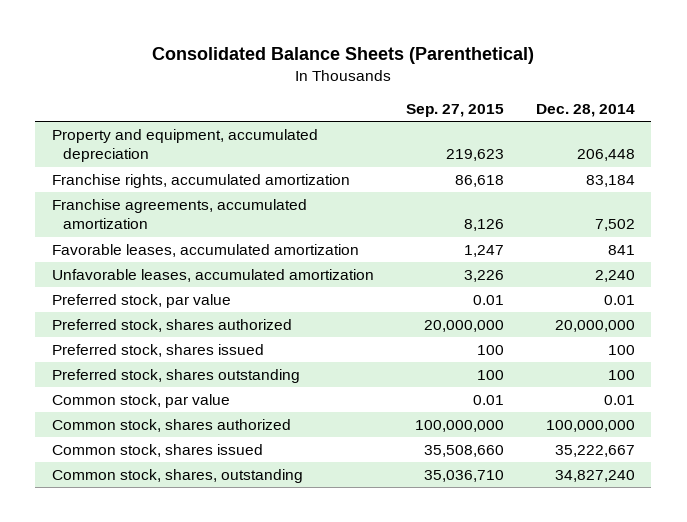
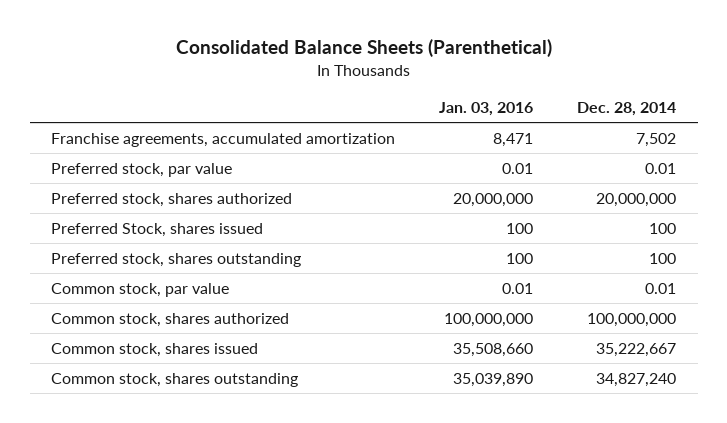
[405,104,504,118] Sep. 27, 2015 -> none
none -> [439,101,534,116] Jan. 03, 2016
[51,129,318,163] Property and equipment, accumulated depreciation -> none
[51,174,350,189] Franchise rights, accumulated amortization -> none
[51,244,359,258] Favorable leases, accumulated amortization -> none
[51,269,374,283] Unfavorable leases, accumulated amortization -> none
[51,344,264,358] Preferred stock, shares issued -> [51,222,264,237] Preferred Stock, shares issued
[51,469,303,484] Common stock, shares, outstanding -> [51,372,299,387] Common stock, shares outstanding

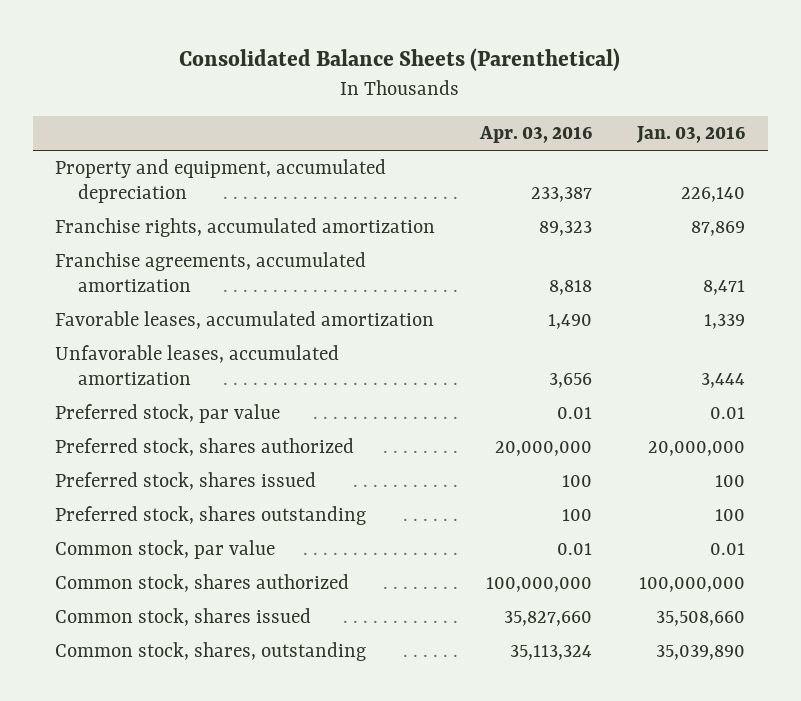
[576,101,676,116] Dec. 28, 2014 -> none
none -> [479,126,593,144] Apr. 03, 2016
none -> [55,159,387,204] Property and equipment, accumulated depreciation
none -> [55,218,436,238] Franchise rights, accumulated amortization
none -> [55,311,435,330] Favorable leases, accumulated amortization
none -> [55,345,340,386] Unfavorable leases, accumulated amortization
[51,222,264,237] Preferred Stock, shares issued -> [55,472,317,491] Preferred stock, shares issued
[51,372,299,387] Common stock, shares outstanding -> [55,642,367,662] Common stock, shares, outstanding

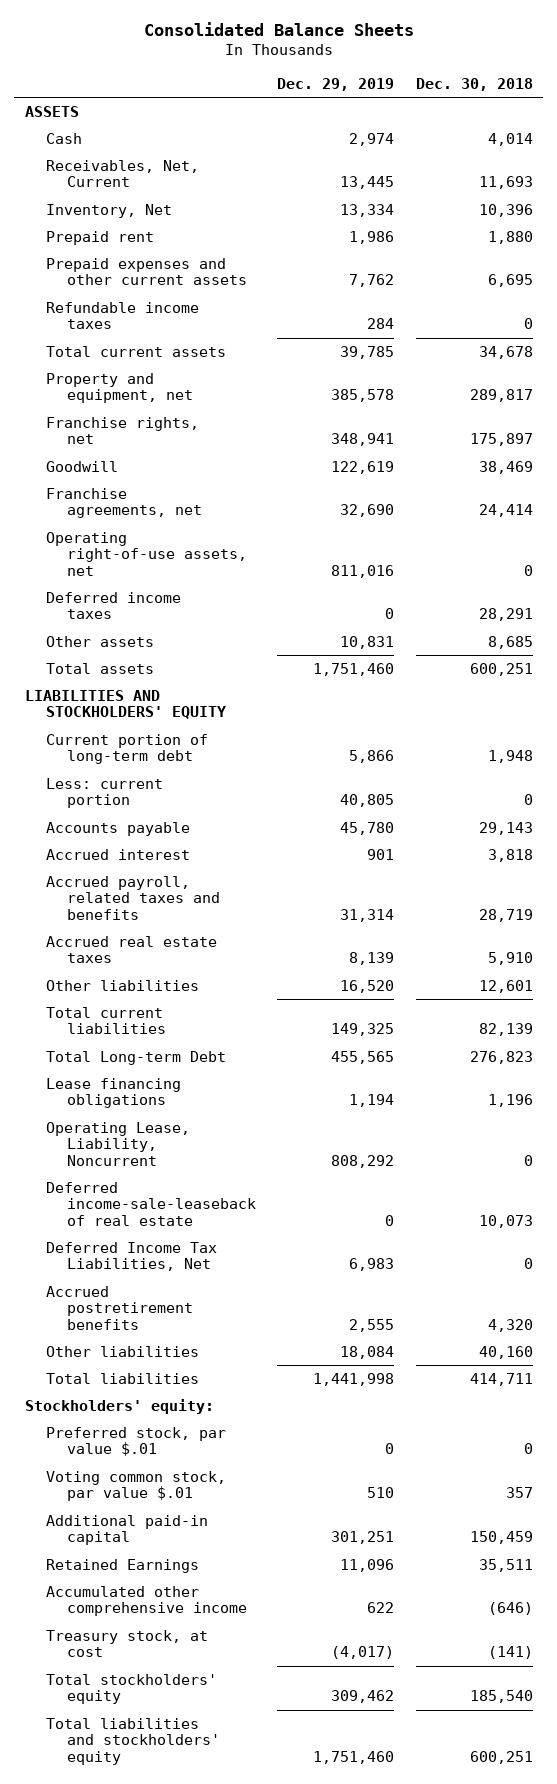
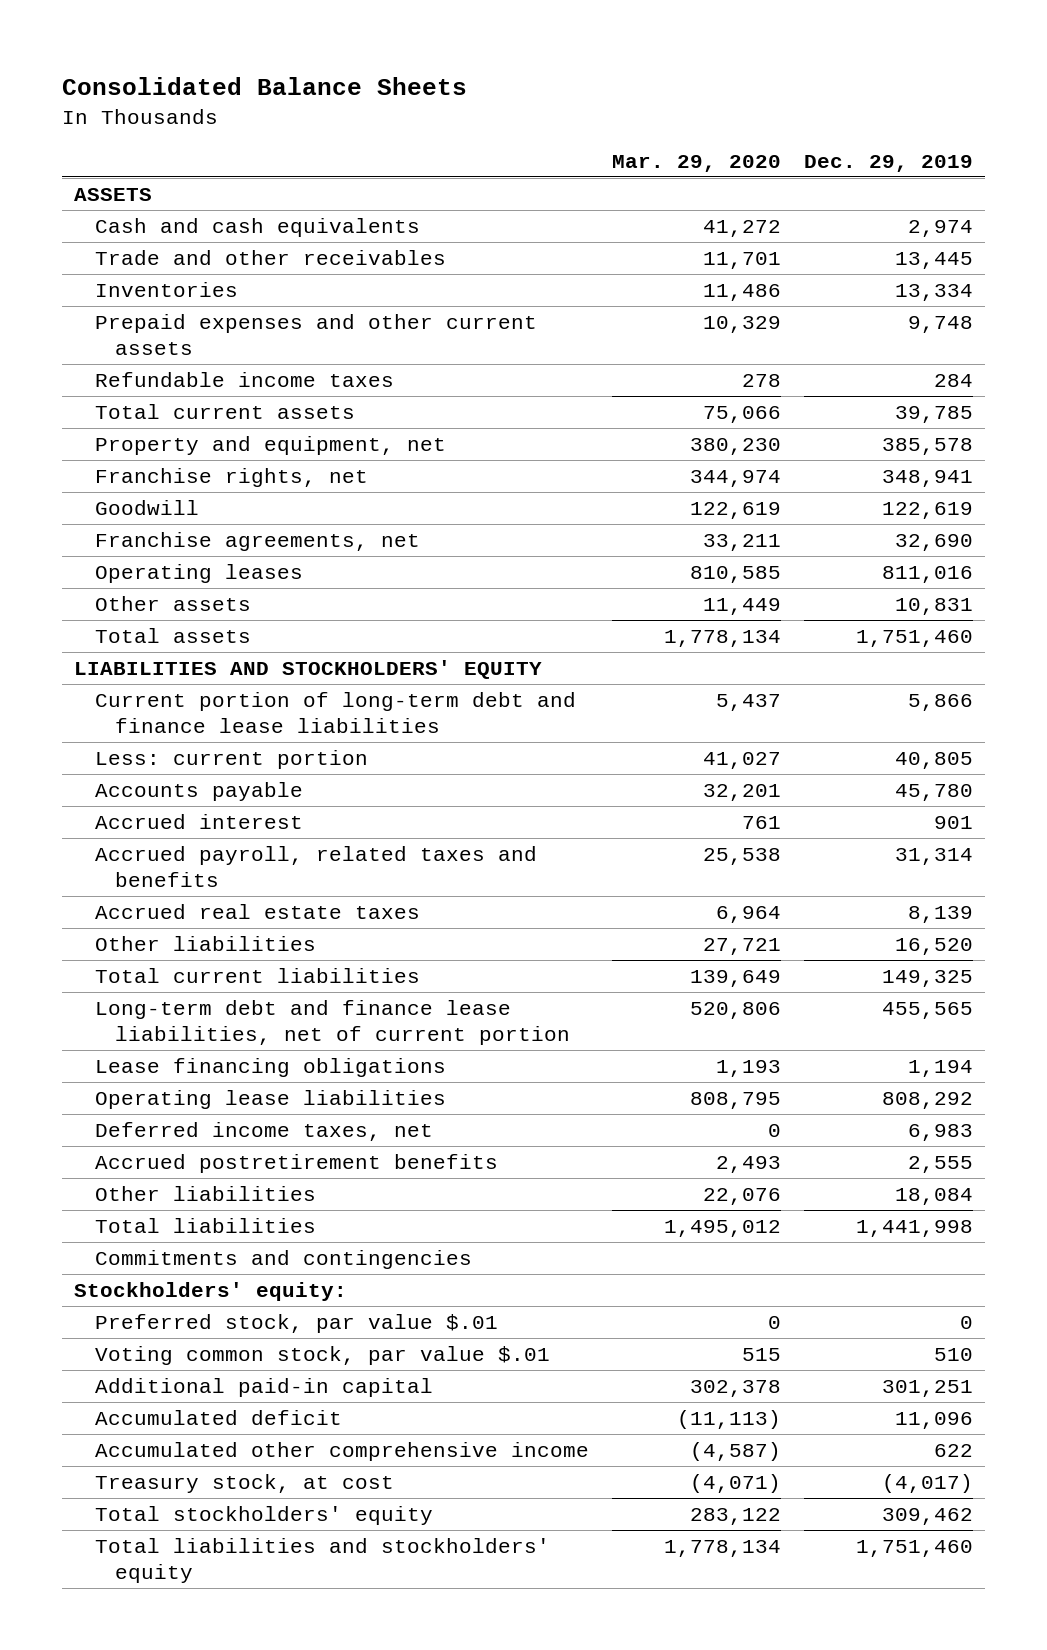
[415,77,533,91] Dec. 30, 2018 -> none
none -> [612,155,782,173] Mar. 29, 2020
[45,230,154,245] Prepaid rent -> none
[45,132,82,144] Cash -> [94,217,420,237] Cash and cash equivalents
[45,159,199,188] Receivables, Net, Current -> [94,249,446,265] Trade and other receivables
[45,203,172,218] Inventory, Net -> [94,281,238,297] Inventories
[349,274,395,288] 7,762 -> [908,315,974,333] 9,748
[45,591,181,620] Deferred income taxes -> none
[45,531,248,576] Operating right-of-use assets, net -> [94,563,303,583] Operating leases
[45,733,208,765] Current portion of long-term debt -> [94,691,576,733] Current portion of long-term debt and finance lease liabilities
[45,1050,226,1065] Total Long-term Debt -> [94,999,571,1045] Long-term debt and finance lease liabilities, net of current portion
[45,1181,257,1226] Deferred income-sale-leaseback of real estate -> none
[45,1121,190,1166] Operating Lease, Liability, Noncurrent -> [94,1089,446,1109] Operating lease liabilities
[45,1241,217,1272] Deferred Income Tax Liabilities, Net -> [94,1121,433,1141] Deferred income taxes, net
none -> [94,1249,472,1269] Commitments and contingencies
[45,1558,199,1573] Retained Earnings -> [94,1409,342,1425] Accumulated deficit

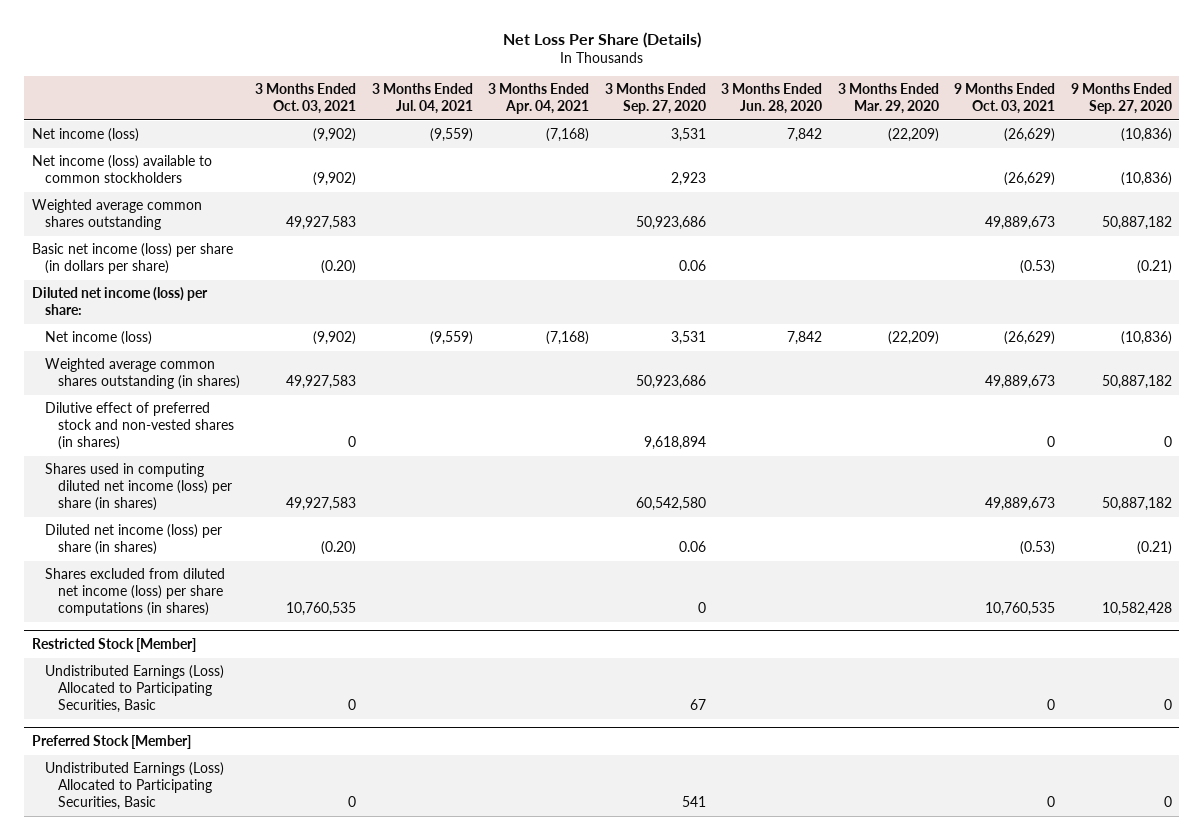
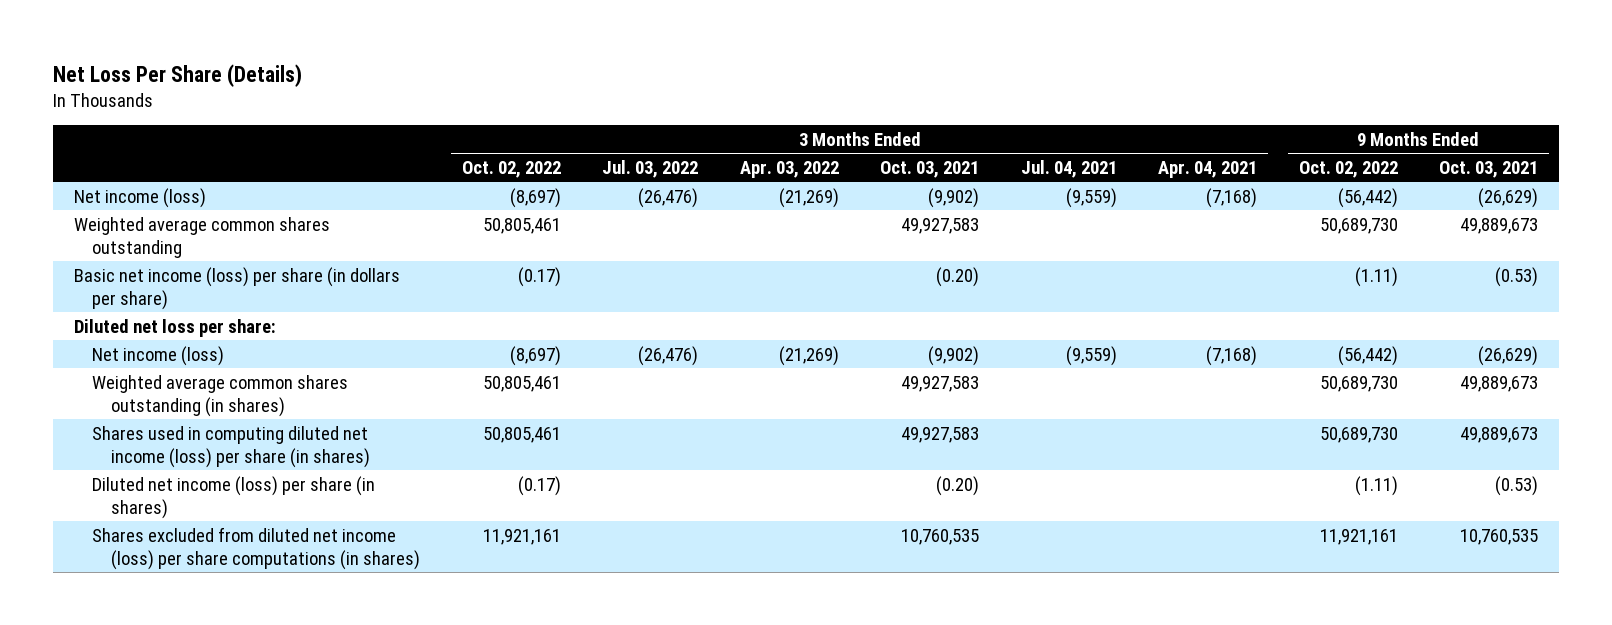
[604,83,706,115] 3 Months Ended Sep. 27, 2020 -> none
[721,83,823,115] 3 Months Ended Jun. 28, 2020 -> none
[837,83,939,115] 3 Months Ended Mar. 29, 2020 -> none
[1070,83,1172,115] 9 Months Ended Sep. 27, 2020 -> none
none -> [461,161,561,179] Oct. 02, 2022
none -> [602,160,699,179] Jul. 03, 2022
none -> [739,161,839,179] Apr. 03, 2022
none -> [1298,161,1398,179] Oct. 02, 2022
[31,155,212,184] Net income (loss) available to common stockholders -> none
[31,287,208,316] Diluted net income (loss) per share: -> [73,318,276,337] Diluted net loss per share:
[44,402,234,450] Dilutive effect of preferred stock and non-vested shares (in shares) -> none
[31,637,196,652] Restricted Stock [Member] -> none
[44,665,224,713] Undistributed Earnings (Loss) Allocated to Participating Securities, Basic -> none
[31,734,191,749] Preferred Stock [Member] -> none
[44,762,224,810] Undistributed Earnings (Loss) Allocated to Participating Securities, Basic -> none

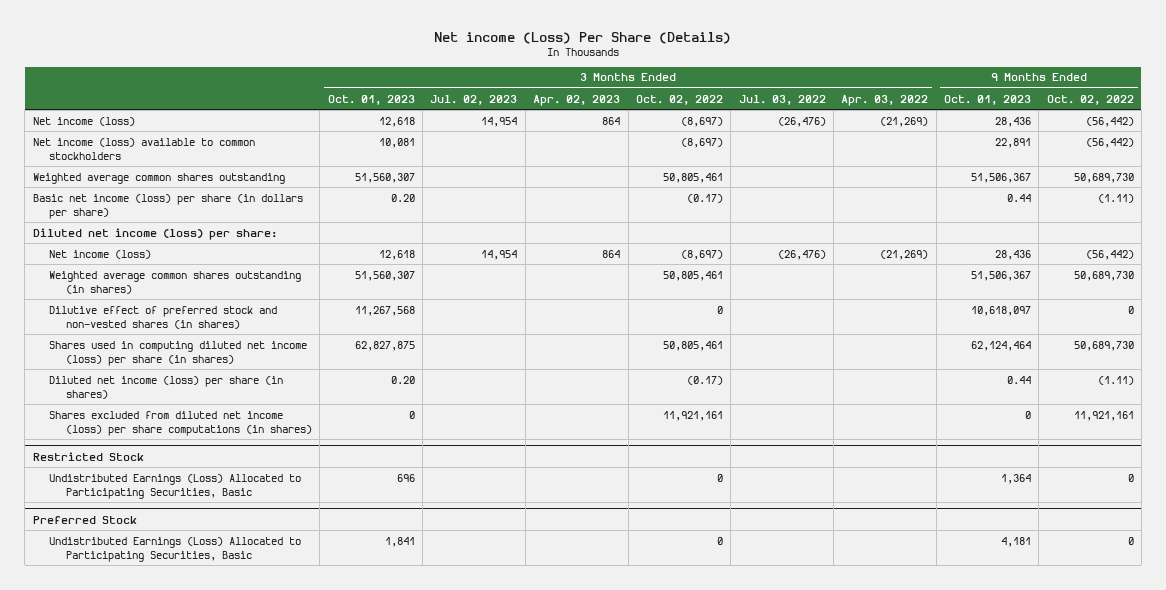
[52,63,302,87] Net Loss Per Share (Details) -> [434,31,732,44] Net income (Loss) Per Share (Details)
[880,161,980,179] Oct. 03, 2021 -> none
[1020,160,1117,179] Jul. 04, 2021 -> none
[1158,161,1258,179] Apr. 04, 2021 -> none
[1439,161,1539,179] Oct. 03, 2021 -> none
none -> [327,94,415,105] Oct. 01, 2023
none -> [430,94,518,105] Jul. 02, 2023
none -> [533,94,621,106] Apr. 02, 2023
none -> [943,94,1031,105] Oct. 01, 2023
none -> [32,137,255,160] Net income (loss) available to common stockholders
[73,318,276,337] Diluted net loss per share: -> [32,227,277,240] Diluted net income (loss) per share:
none -> [49,305,278,329] Dilutive effect of preferred stock and non-vested shares (in shares)
none -> [32,451,144,461] Restricted Stock
none -> [49,473,302,499] Undistributed Earnings (Loss) Allocated to Participating Securities, Basic
none -> [32,515,137,524] Preferred Stock
none -> [49,536,302,562] Undistributed Earnings (Loss) Allocated to Participating Securities, Basic

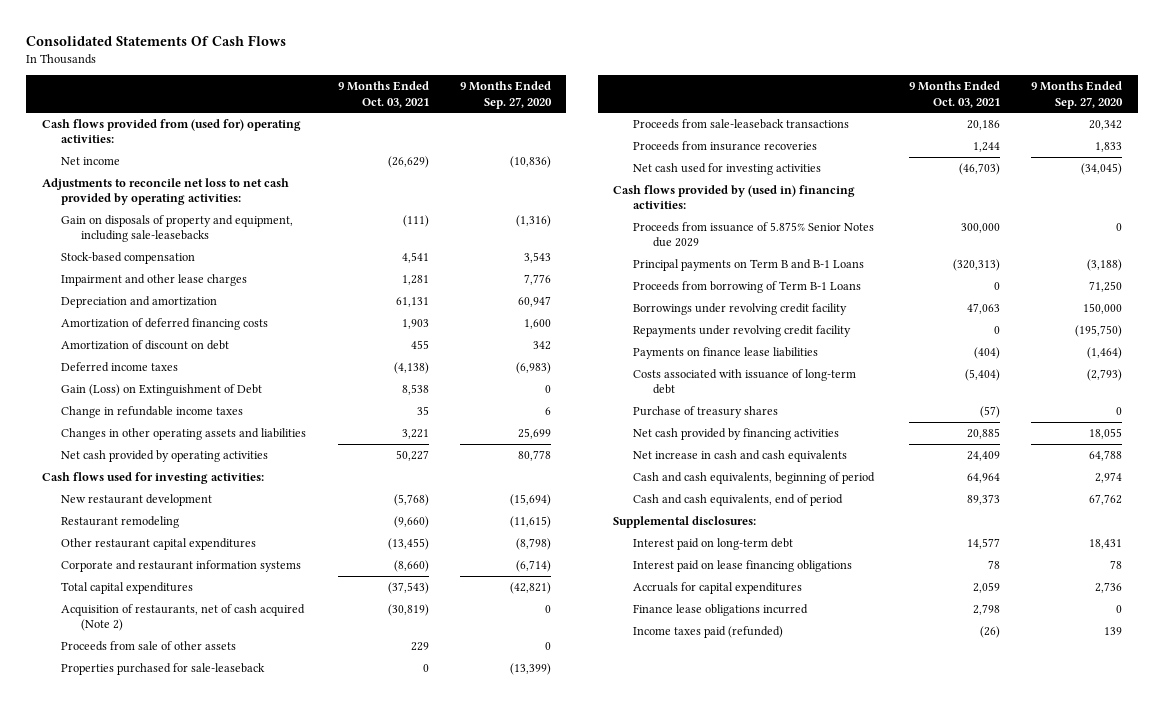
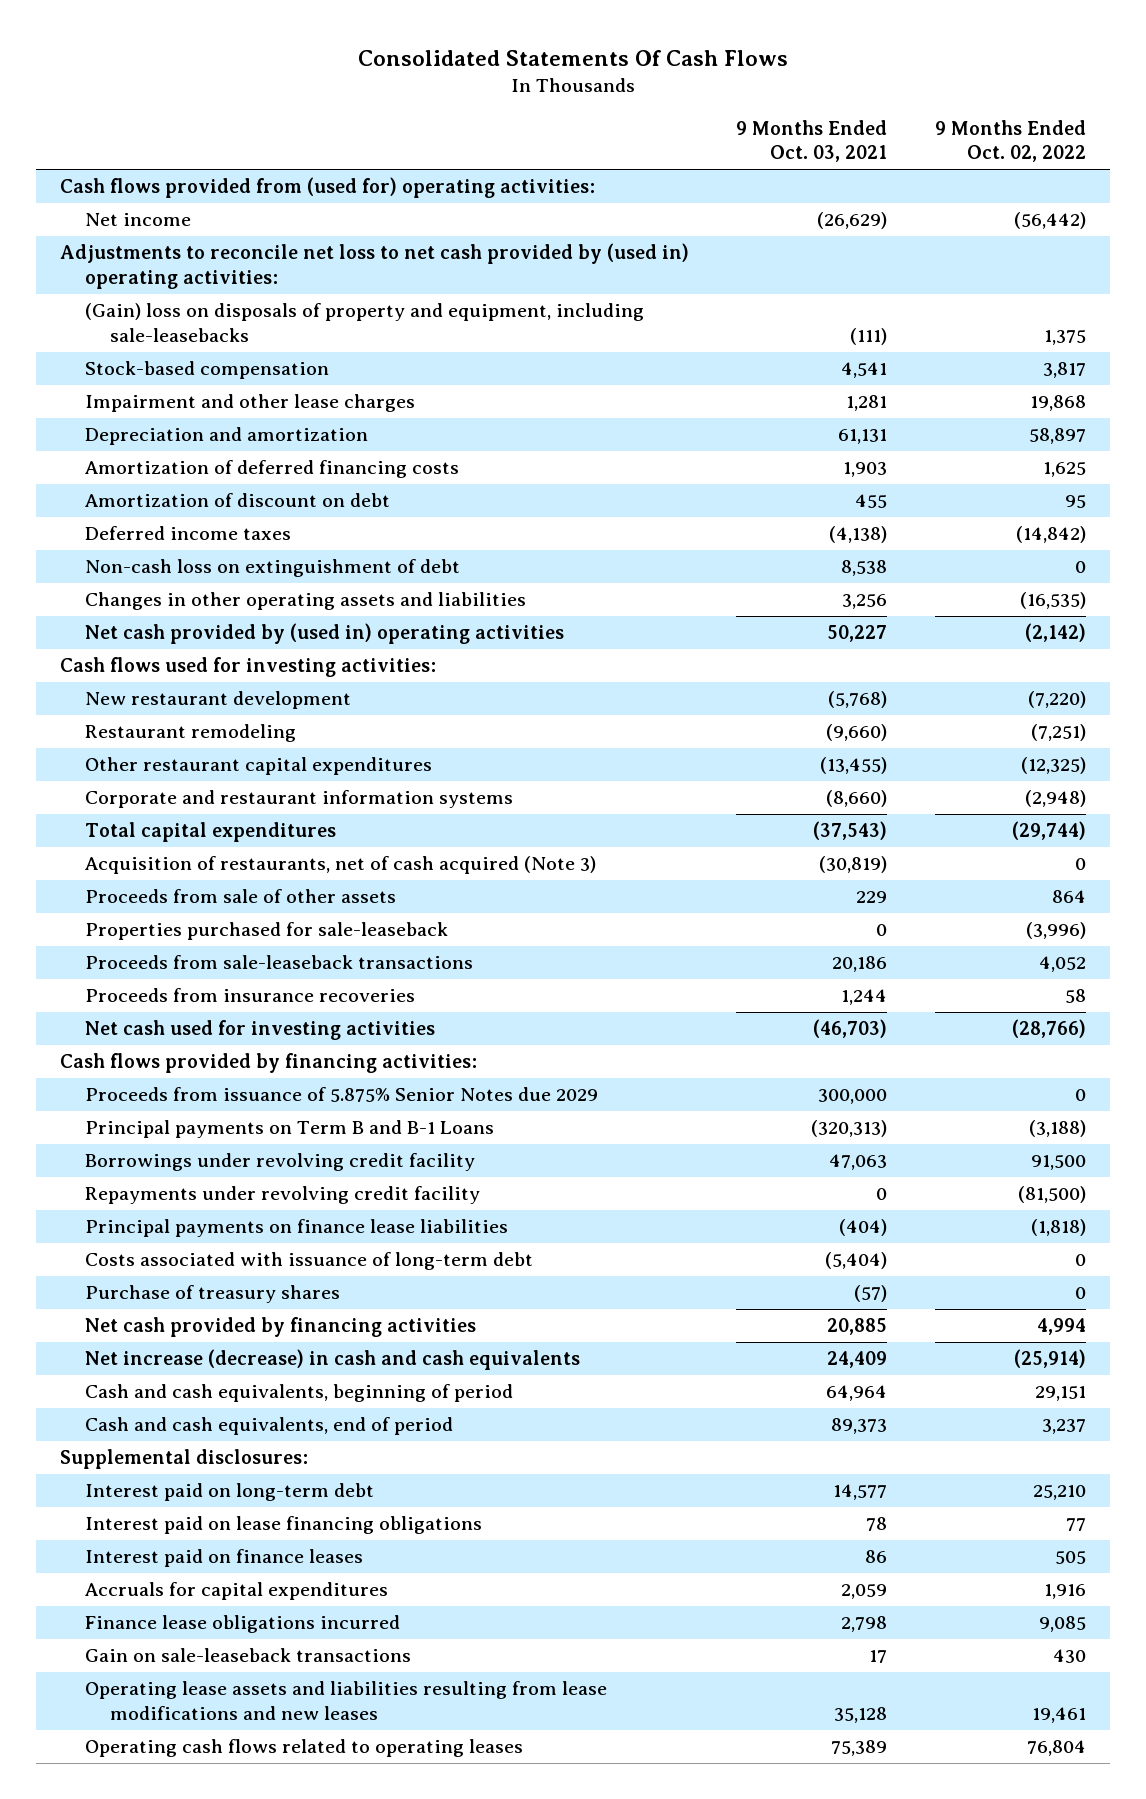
[459,81,552,109] 9 Months Ended Sep. 27, 2020 -> none
none -> [935,119,1087,163] 9 Months Ended Oct. 02, 2022
[41,177,289,206] Adjustments to reconcile net loss to net cash provided by operating activities: -> [59,243,689,290] Adjustments to reconcile net loss to net cash provided by (used in) operating activities:
[61,214,294,243] Gain on disposals of property and equipment, including sale-leasebacks -> [84,303,644,343] (Gain) loss on disposals of property and equipment, including sale-leasebacks
[61,405,244,418] Change in refundable income taxes -> none
[61,383,263,396] Gain (Loss) on Extinguishment of Debt -> [84,559,460,578] Non-cash loss on extinguishment of debt
[401,428,429,439] 3,221 -> [842,594,888,610] 3,256
[61,449,269,462] Net cash provided by operating activities -> [84,623,564,645] Net cash provided by (used in) operating activities
[61,603,306,632] Acquisition of restaurants, net of cash acquired (Note 2) -> [84,856,596,875] Acquisition of restaurants, net of cash acquired (Note 3)
[613,184,856,210] Cash flows provided by (used in) financing activities: -> [59,1053,477,1074] Cash flows provided by financing activities:
[632,280,861,293] Proceeds from borrowing of Term B-1 Loans -> none
[632,346,818,359] Payments on finance lease liabilities -> [84,1219,508,1238] Principal payments on finance lease liabilities
[632,449,847,462] Net increase in cash and cash equivalents -> [84,1349,580,1371] Net increase (decrease) in cash and cash equivalents
none -> [84,1549,363,1568] Interest paid on finance leases
[632,625,783,638] Income taxes paid (refunded) -> none
none -> [84,1648,411,1663] Gain on sale-leaseback transactions
none -> [84,1681,607,1721] Operating lease assets and liabilities resulting from lease modifications and new leases
none -> [84,1739,523,1758] Operating cash flows related to operating leases

